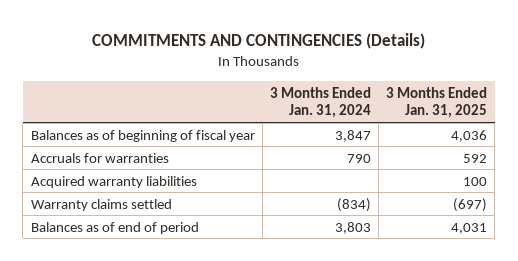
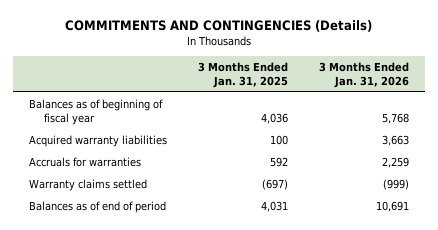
[269,86,371,119] 3 Months Ended Jan. 31, 2024 -> none
none -> [319,61,410,88] 3 Months Ended Jan. 31, 2026
[30,152,169,163] Accruals for warranties -> [28,156,141,167] Accruals for warranties

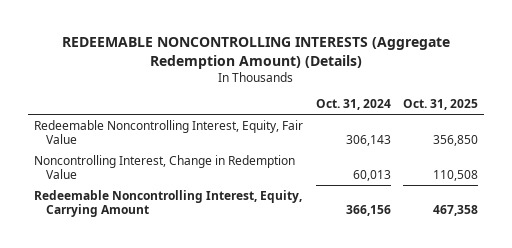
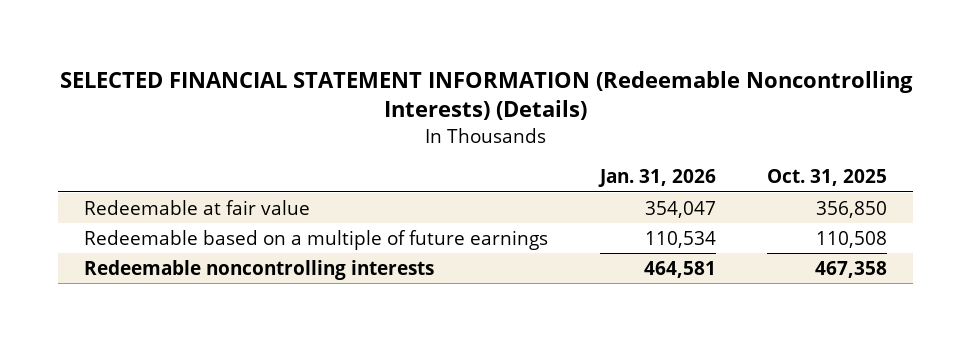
[62,36,451,69] REDEEMABLE NONCONTROLLING INTERESTS (Aggregate Redemption Amount) (Details) -> [59,70,913,121] SELECTED FINANCIAL STATEMENT INFORMATION (Redeemable Noncontrolling Interests) (Details)
[315,99,391,111] Oct. 31, 2024 -> none
none -> [597,169,716,188] Jan. 31, 2026
[34,119,304,145] Redeemable Noncontrolling Interest, Equity, Fair Value -> [84,199,311,215] Redeemable at fair value
[34,154,296,180] Noncontrolling Interest, Change in Redemption Value -> [84,229,549,250] Redeemable based on a multiple of future earnings
[34,189,303,218] Redeemable Noncontrolling Interest, Equity, Carrying Amount -> [84,259,435,280] Redeemable noncontrolling interests

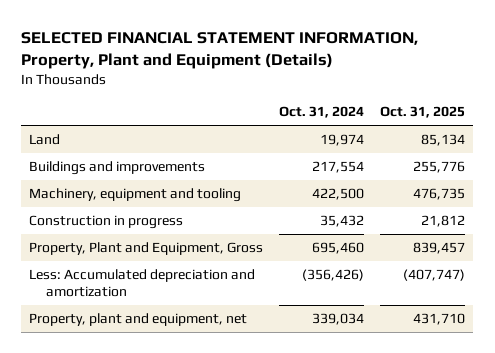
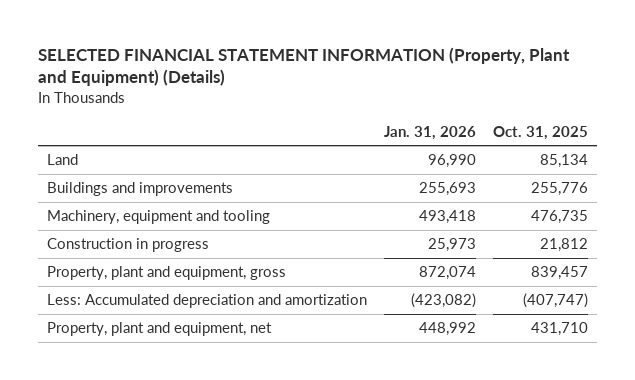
[21,32,419,70] SELECTED FINANCIAL STATEMENT INFORMATION, Property, Plant and Equipment (Details) -> [38,46,571,87] SELECTED FINANCIAL STATEMENT INFORMATION (Property, Plant and Equipment) (Details)
[279,106,365,119] Oct. 31, 2024 -> none
none -> [384,125,477,140] Jan. 31, 2026
[29,241,264,255] Property, Plant and Equipment, Gross -> [46,266,286,281] Property, plant and equipment, gross

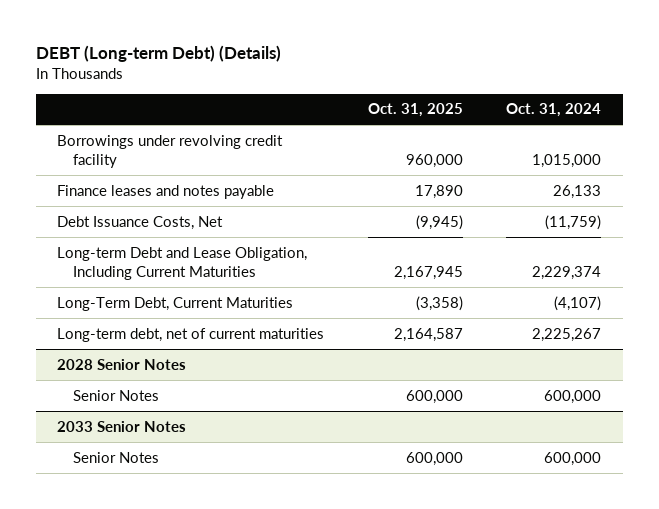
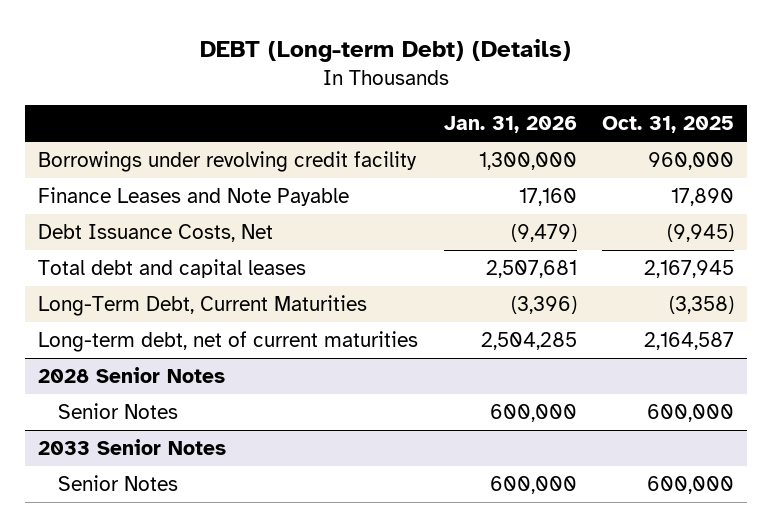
[506,103,602,118] Oct. 31, 2024 -> none
none -> [443,116,577,134] Jan. 31, 2026
[57,184,275,199] Finance leases and notes payable -> [37,187,349,207] Finance Leases and Note Payable
[57,246,308,280] Long-term Debt and Lease Obligation, Including Current Maturities -> [37,259,306,279] Total debt and capital leases

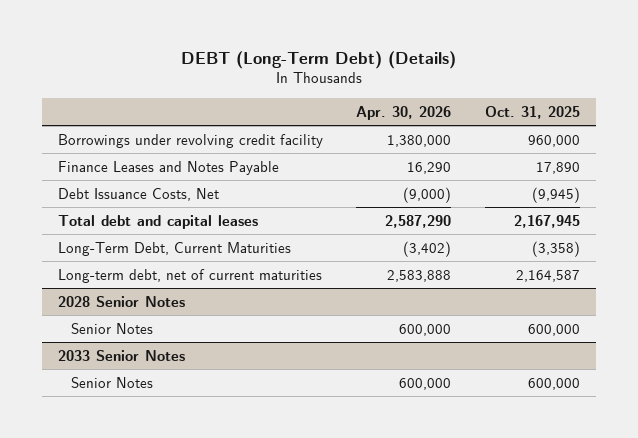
[200,38,572,62] DEBT (Long-term Debt) (Details) -> [180,50,456,69] DEBT (Long-Term Debt) (Details)
[443,116,577,134] Jan. 31, 2026 -> none
none -> [356,105,452,120] Apr. 30, 2026
[37,187,349,207] Finance Leases and Note Payable -> [58,160,280,175] Finance Leases and Notes Payable

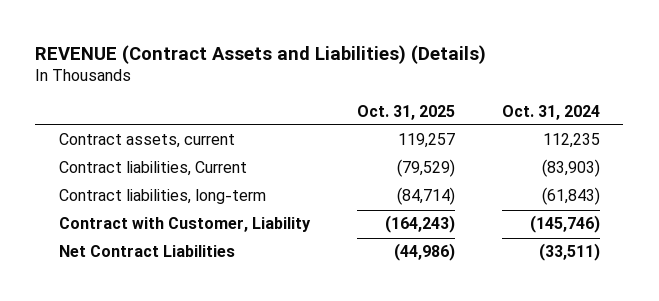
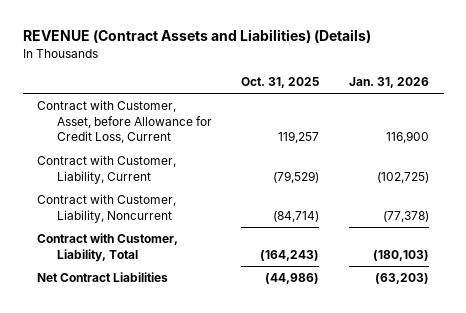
[501,104,600,120] Oct. 31, 2024 -> none
none -> [348,76,429,88] Jan. 31, 2026
[58,133,235,149] Contract assets, current -> [37,100,212,144] Contract with Customer, Asset, before Allowance for Credit Loss, Current
[58,161,247,177] Contract liabilities, Current -> [37,155,177,184] Contract with Customer, Liability, Current
[58,189,266,205] Contract liabilities, long-term -> [37,194,177,223] Contract with Customer, Liability, Noncurrent
[58,217,311,233] Contract with Customer, Liability -> [37,233,179,262] Contract with Customer, Liability, Total

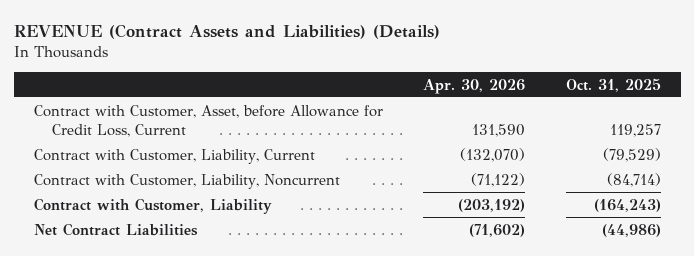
[348,76,429,88] Jan. 31, 2026 -> none
none -> [423,78,526,94] Apr. 30, 2026
[37,233,179,262] Contract with Customer, Liability, Total -> [33,197,272,214] Contract with Customer, Liability

